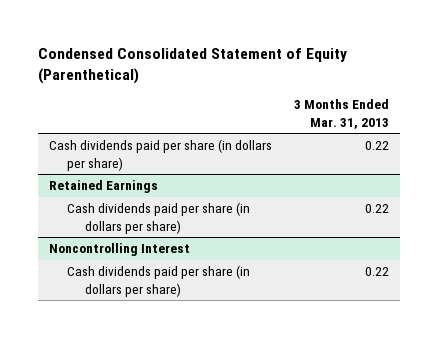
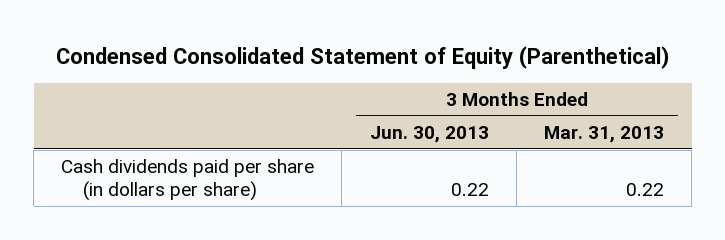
none -> [369,125,489,143] Jun. 30, 2013
[48,180,158,194] Retained Earnings -> none
[67,202,251,234] Cash dividends paid per share (in dollars per share) -> none
[48,243,190,257] Noncontrolling Interest -> none
[67,265,251,297] Cash dividends paid per share (in dollars per share) -> none

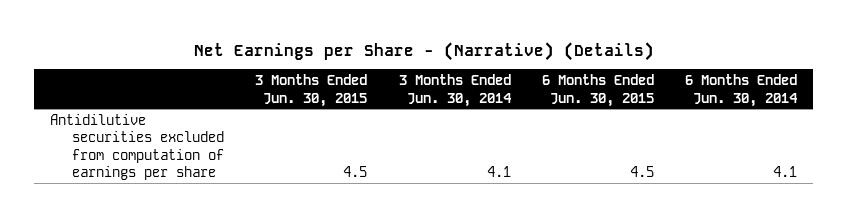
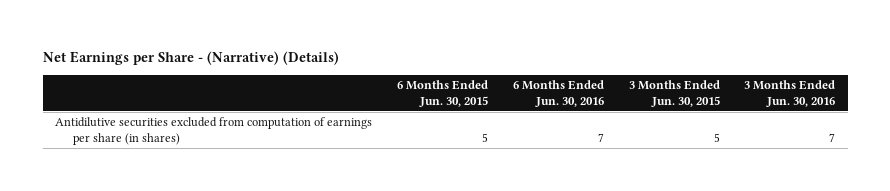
[398,73,512,107] 3 Months Ended Jun. 30, 2014 -> none
[685,73,799,107] 6 Months Ended Jun. 30, 2014 -> none
none -> [512,79,604,107] 6 Months Ended Jun. 30, 2016
none -> [744,79,836,107] 3 Months Ended Jun. 30, 2016
[49,113,224,181] Antidilutive securities excluded from computation of earnings per share -> [55,117,373,145] Antidilutive securities excluded from computation of earnings per share (in shares)
[343,166,368,178] 4.5 -> [713,132,720,142] 5
[629,166,654,178] 4.5 -> [481,132,488,142] 5

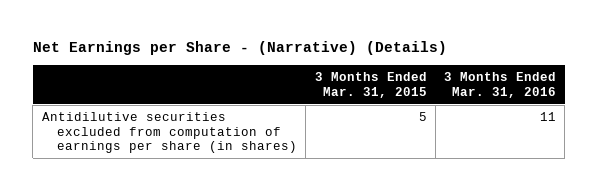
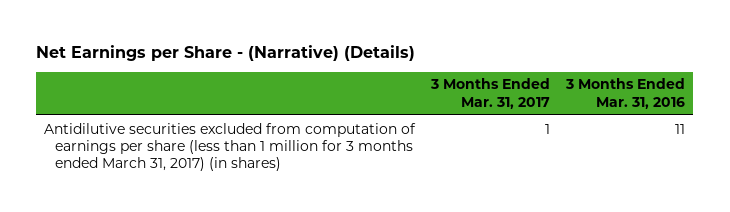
[314,72,427,98] 3 Months Ended Mar. 31, 2015 -> none
none -> [430,78,551,109] 3 Months Ended Mar. 31, 2017
[41,112,298,154] Antidilutive securities excluded from computation of earnings per share (in shares) -> [44,122,417,172] Antidilutive securities excluded from computation of earnings per share (less than 1 million for 3 months ended March 31, 2017) (in shares)

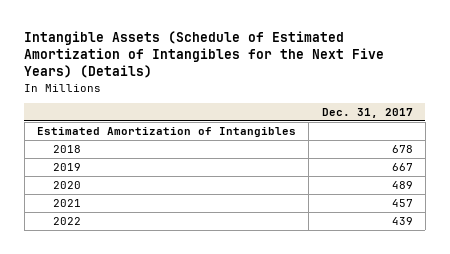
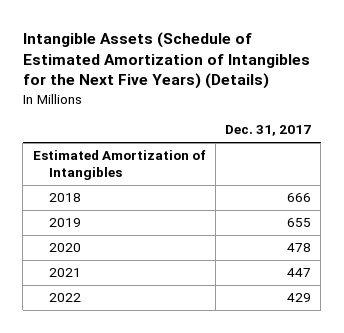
[391,145,413,154] 678 -> [287,193,312,203] 666
[391,163,413,172] 667 -> [287,218,312,228] 655
[391,181,413,190] 489 -> [287,243,312,253] 478
[391,199,413,208] 457 -> [287,268,312,278] 447
[391,217,413,226] 439 -> [287,293,312,303] 429

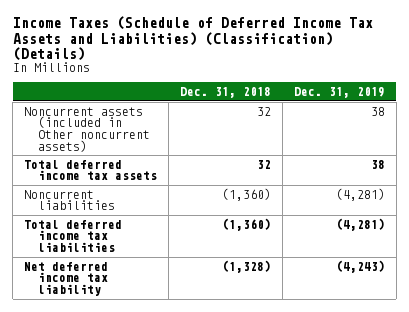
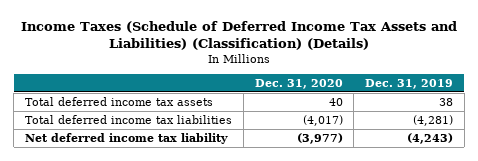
[179,87,271,99] Dec. 31, 2018 -> none
none -> [254,78,343,89] Dec. 31, 2020
[24,106,150,152] Noncurrent assets (included in Other noncurrent assets) -> none
[24,189,115,211] Noncurrent liabilities -> none

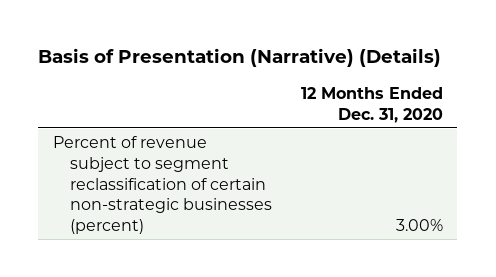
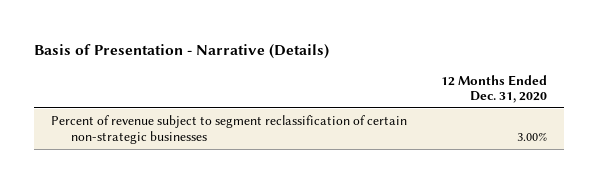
[38,48,442,68] Basis of Presentation (Narrative) (Details) -> [33,43,329,59] Basis of Presentation - Narrative (Details)
[52,136,273,234] Percent of revenue subject to segment reclassification of certain non-strategic businesses (percent) -> [50,115,407,145] Percent of revenue subject to segment reclassification of certain non-strategic businesses

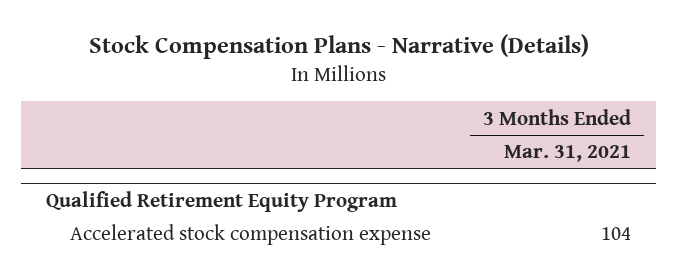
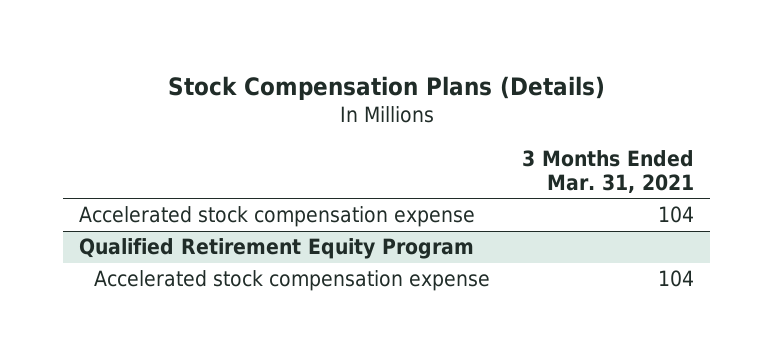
[88,33,589,59] Stock Compensation Plans - Narrative (Details) -> [167,75,605,100] Stock Compensation Plans (Details)
none -> [79,206,476,228] Accelerated stock compensation expense

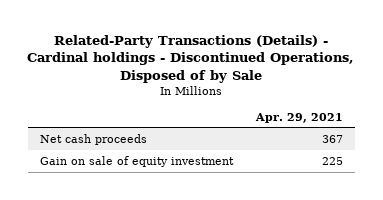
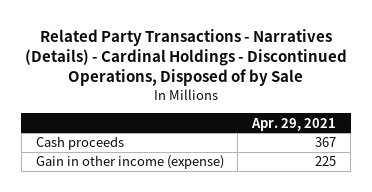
[27,35,355,83] Related-Party Transactions (Details) - Cardinal holdings - Discontinued Operations, Disposed of by Sale -> [24,28,347,87] Related Party Transactions - Narratives (Details) - Cardinal Holdings - Discontinued Operations, Disposed of by Sale
[39,133,147,145] Net cash proceeds -> [35,136,124,151] Cash proceeds
[39,155,234,167] Gain on sale of equity investment -> [35,155,224,170] Gain in other income (expense)

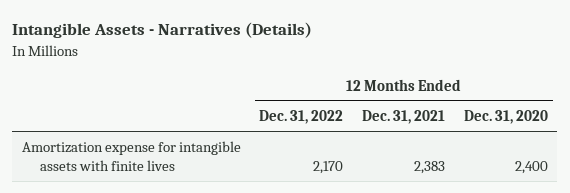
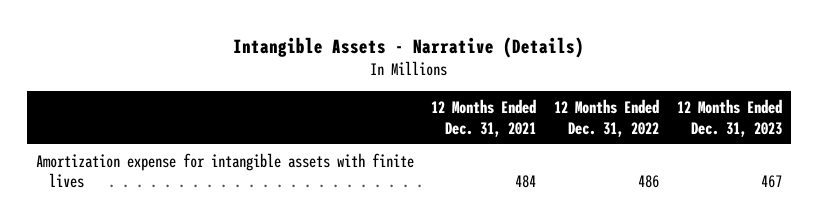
[12,22,313,39] Intangible Assets - Narratives (Details) -> [232,36,584,58] Intangible Assets - Narrative (Details)
[463,109,548,124] Dec. 31, 2020 -> none
none -> [676,98,782,137] 12 Months Ended Dec. 31, 2023
[313,160,344,174] 2,170 -> [638,175,660,189] 486
[414,160,446,174] 2,383 -> [515,175,537,189] 484

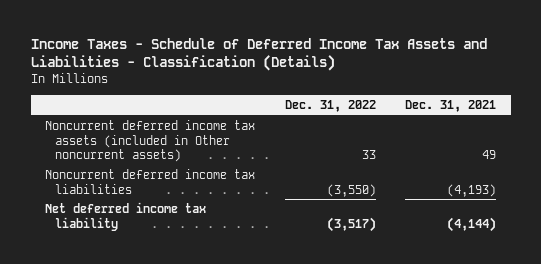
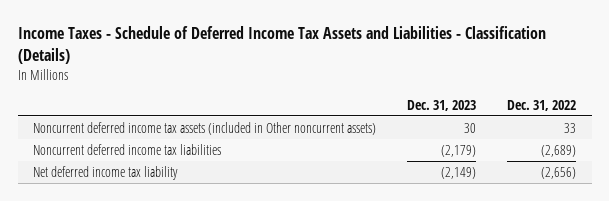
[405,100,497,113] Dec. 31, 2021 -> none
none -> [407,99,477,111] Dec. 31, 2023
[326,183,376,197] (3,550) -> [541,144,577,157] (2,689)
[326,216,376,232] (3,517) -> [541,166,577,179] (2,656)

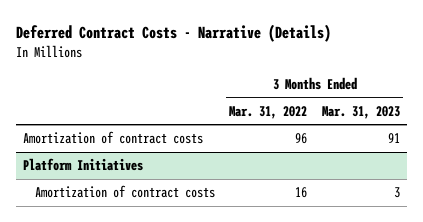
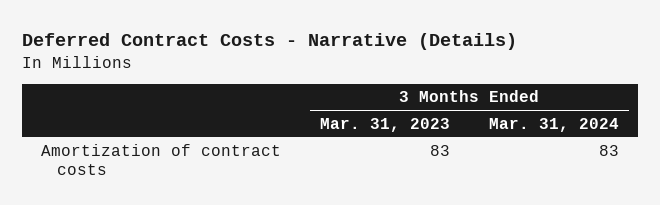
[229,105,308,119] Mar. 31, 2022 -> none
none -> [488,117,619,132] Mar. 31, 2024
[23,158,144,172] Platform Initiatives -> none
[34,185,215,199] Amortization of contract costs -> none
[387,133,400,144] 91 -> [430,145,451,157] 83

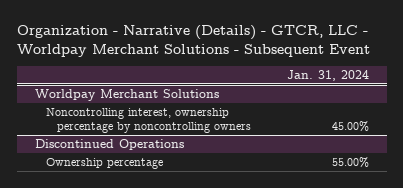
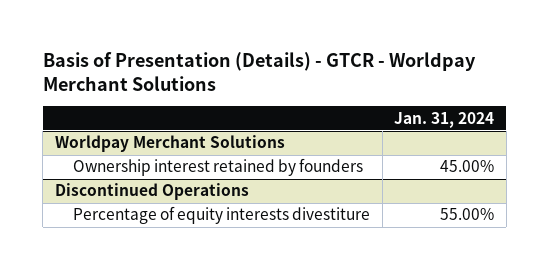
[16,25,370,57] Organization - Narrative (Details) - GTCR, LLC - Worldpay Merchant Solutions - Subsequent Event -> [42,51,476,91] Basis of Presentation (Details) - GTCR - Worldpay Merchant Solutions
[45,108,252,134] Noncontrolling interest, ownership percentage by noncontrolling owners -> [73,158,364,177] Ownership interest retained by founders
[45,158,163,170] Ownership percentage -> [73,206,371,225] Percentage of equity interests divestiture

